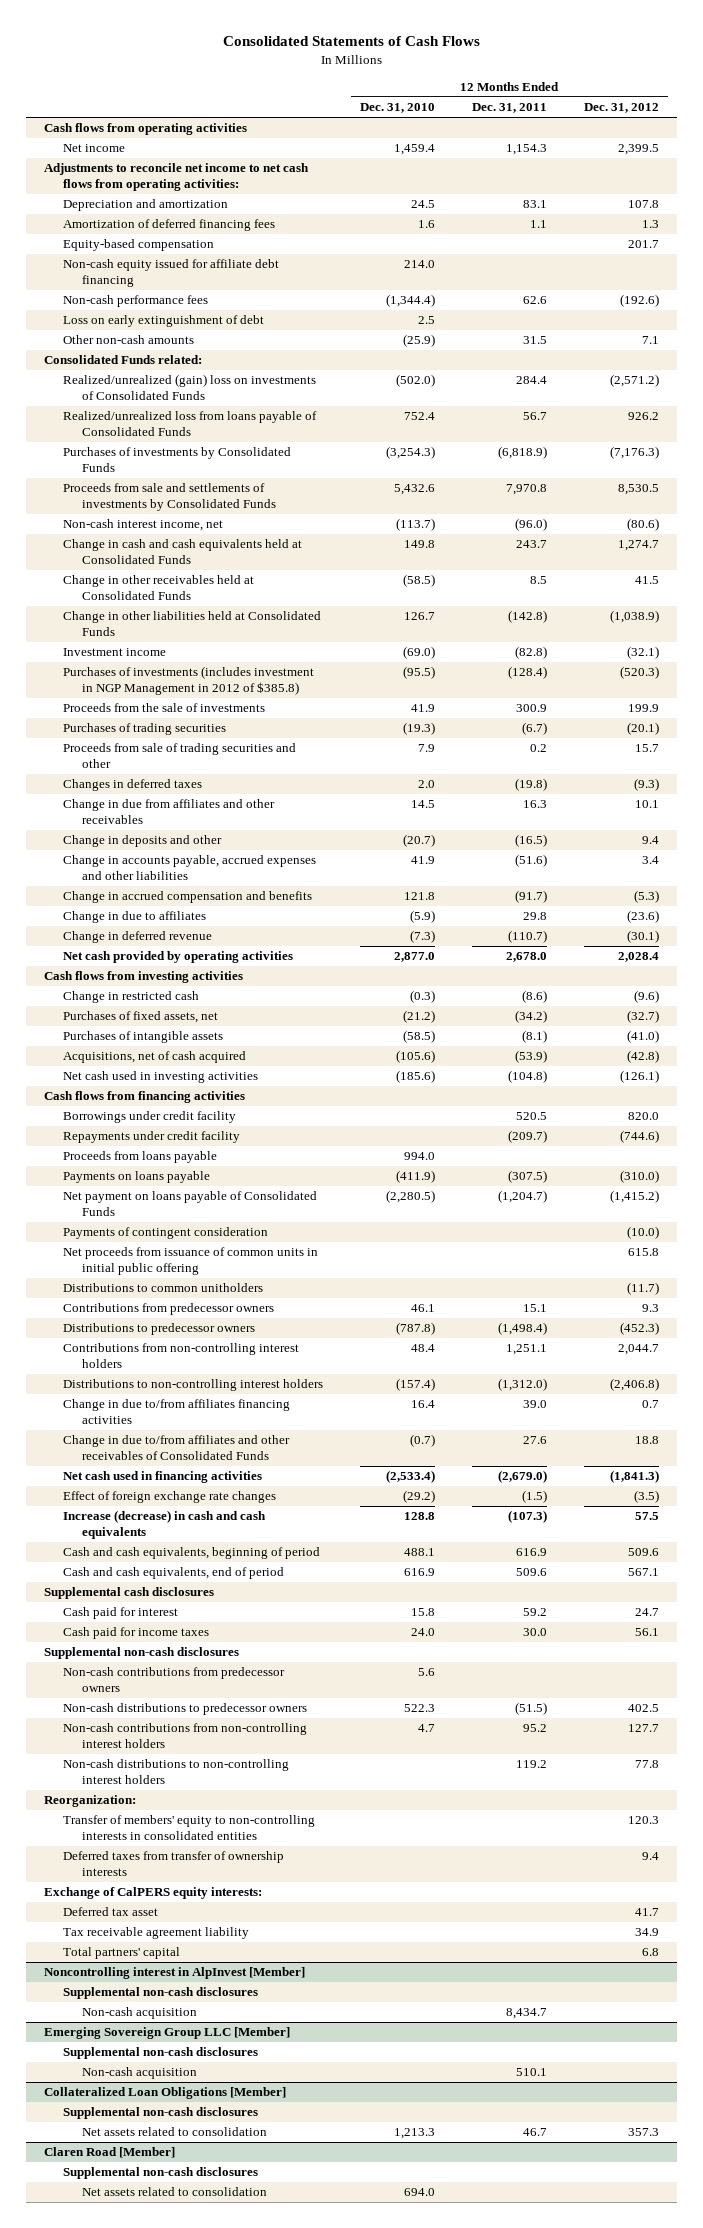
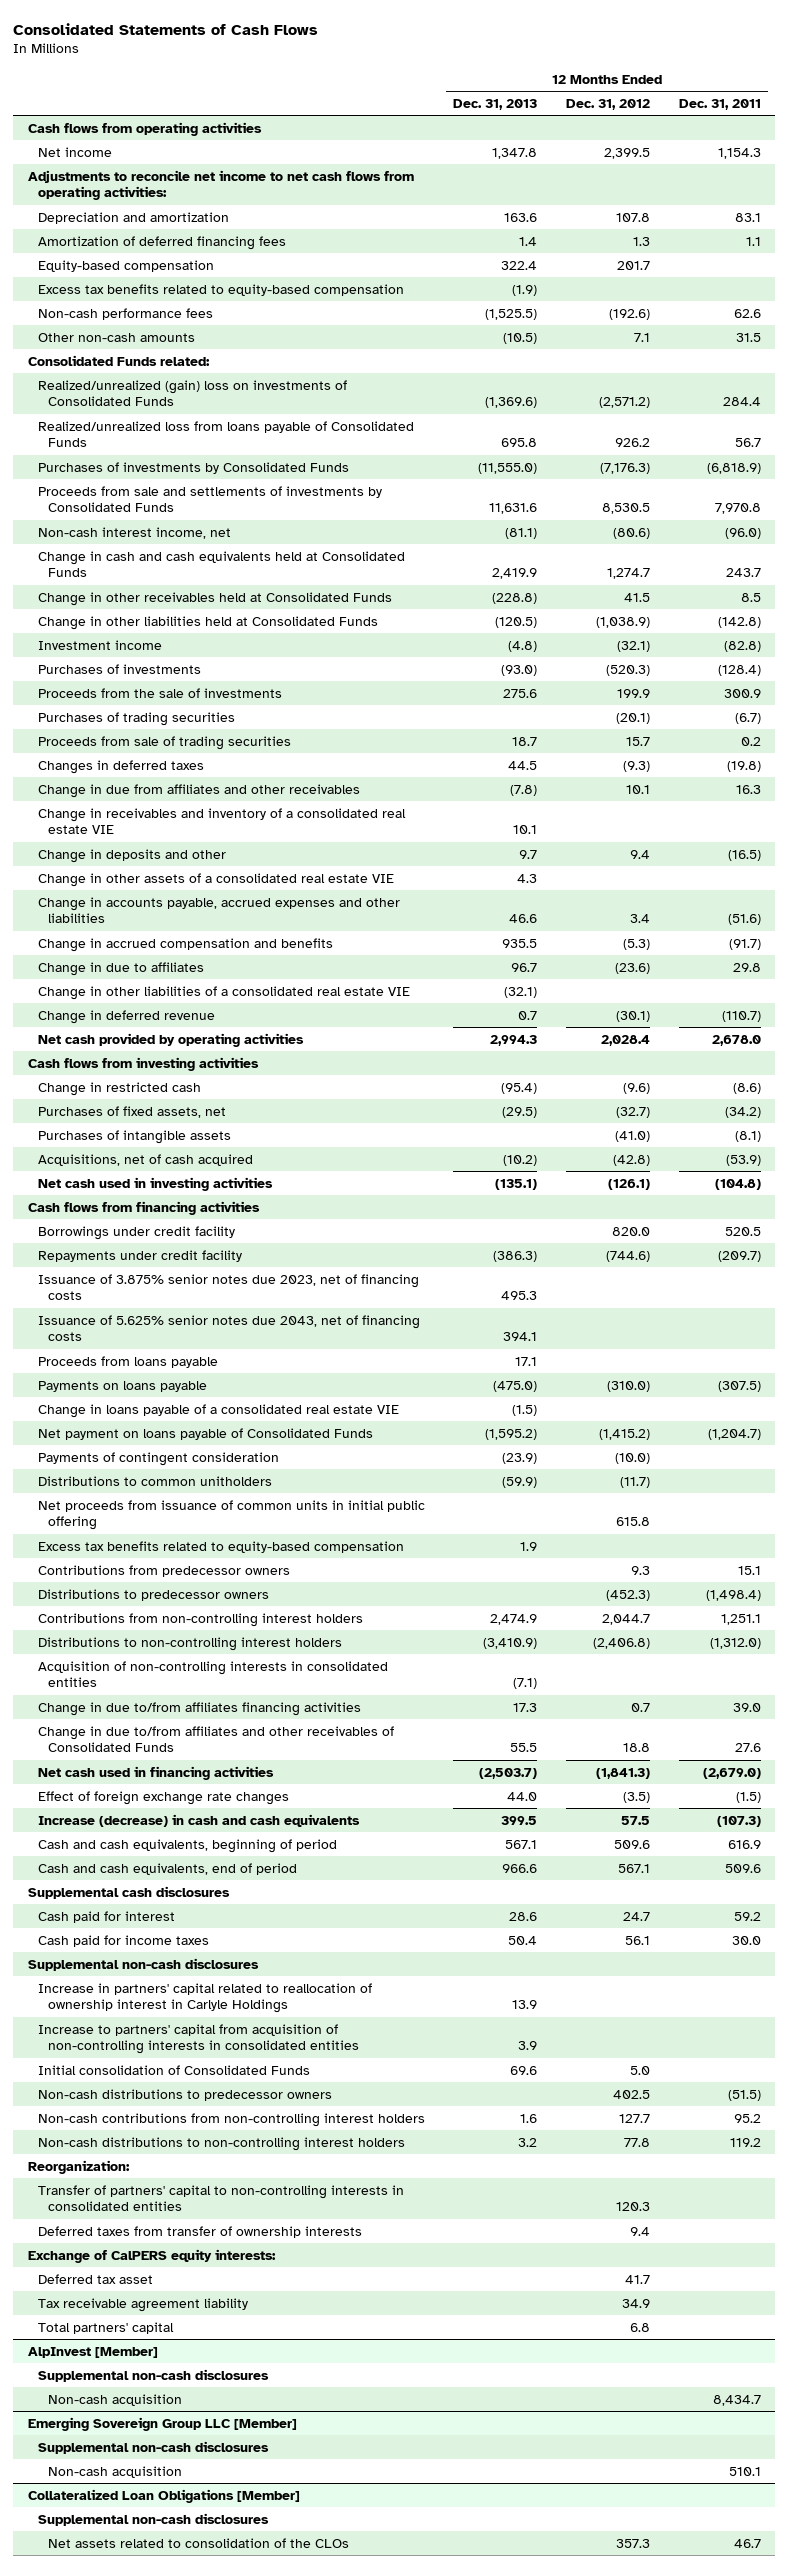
[359,103,435,114] Dec. 31, 2010 -> none
none -> [453,99,538,111] Dec. 31, 2013
[63,259,280,288] Non-cash equity issued for affiliate debt financing -> none
none -> [37,283,404,296] Excess tax benefits related to equity-based compensation
[63,315,265,328] Loss on early extinguishment of debt -> none
[63,666,315,696] Purchases of investments (includes investment in NGP Management in 2012 of $385.8) -> [37,663,201,674] Purchases of investments
[63,743,297,769] Proceeds from sale of trading securities and other -> [37,735,291,750] Proceeds from sale of trading securities
none -> [37,807,406,835] Change in receivables and inventory of a consolidated real estate VIE
none -> [37,872,394,887] Change in other assets of a consolidated real estate VIE
none -> [37,985,410,1000] Change in other liabilities of a consolidated real estate VIE
none -> [37,1273,419,1301] Issuance of 3.875% senior notes due 2023, net of financing costs
none -> [37,1314,420,1342] Issuance of 5.625% senior notes due 2043, net of financing costs
none -> [37,1403,399,1418] Change in loans payable of a consolidated real estate VIE
[63,1247,319,1276] Net proceeds from issuance of common units in initial public offering -> [37,1499,425,1531] Net proceeds from issuance of common units in initial public offering
none -> [37,1540,404,1553] Excess tax benefits related to equity-based compensation
none -> [37,1660,388,1688] Acquisition of non-controlling interests in consolidated entities
[63,1667,286,1693] Non-cash contributions from predecessor owners -> none
none -> [37,1982,372,2014] Increase in partners' capital related to reallocation of ownership interest in Carlyle Holdings
none -> [37,2023,359,2055] Increase to partners' capital from acquisition of non-controlling interests in consolidated entities
none -> [37,2064,310,2075] Initial consolidation of Consolidated Funds
[63,1815,316,1841] Transfer of members' equity to non-controlling interests in consolidated entities -> [37,2184,404,2212] Transfer of partners' capital to non-controlling interests in consolidated entities
[44,1967,306,1980] Noncontrolling interest in AlpInvest [Member] -> none
none -> [27,2346,158,2358] AlpInvest [Member]
[44,2147,176,2159] Claren Road [Member] -> none
[63,2167,259,2180] Supplemental non-cash disclosures -> none
[81,2187,267,2197] Net assets related to consolidation -> none
[81,2127,267,2137] Net assets related to consolidation -> [47,2537,349,2548] Net assets related to consolidation of the CLOs

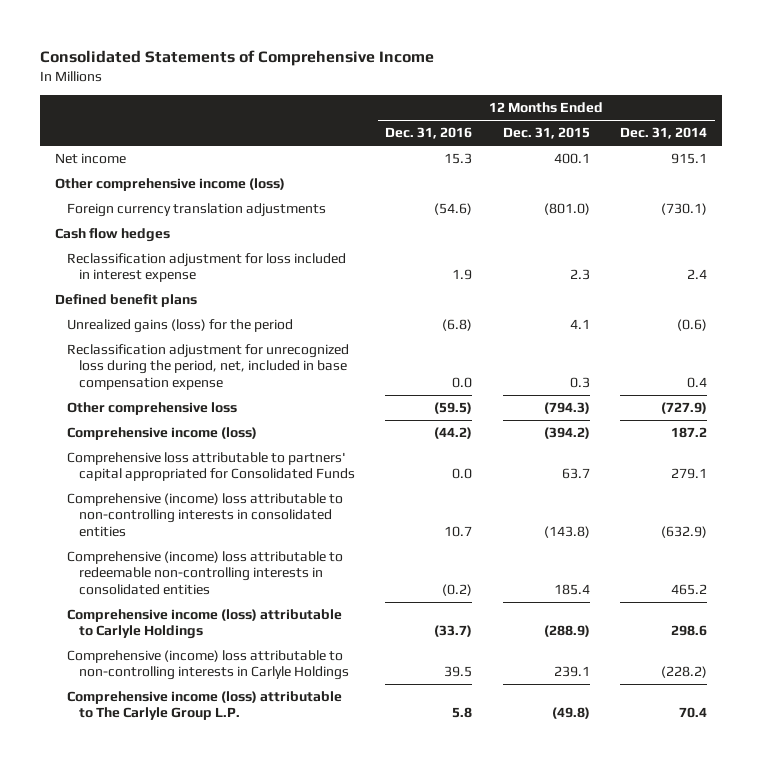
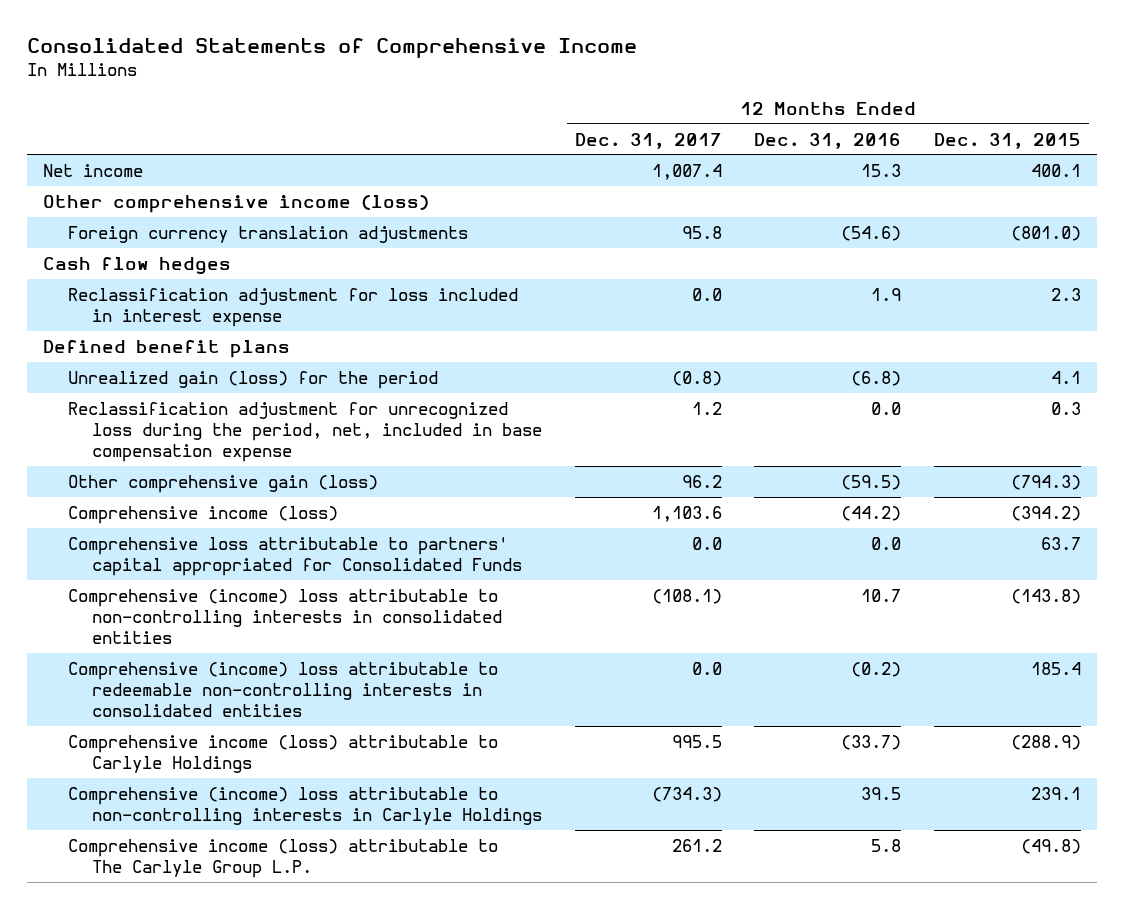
[619,127,707,140] Dec. 31, 2014 -> none
none -> [574,132,722,149] Dec. 31, 2017
[67,319,294,334] Unrealized gains (loss) for the period -> [67,370,438,389] Unrealized gain (loss) for the period
[67,402,238,416] Other comprehensive loss -> [67,474,378,493] Other comprehensive gain (loss)

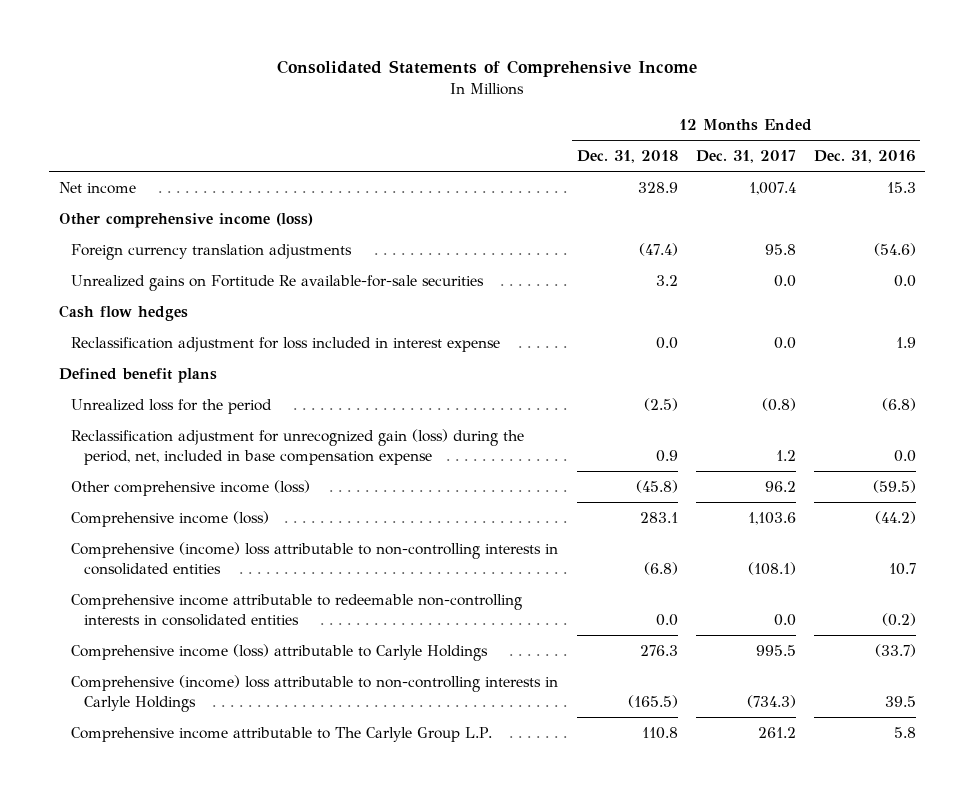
[933,132,1081,149] Dec. 31, 2015 -> none
none -> [576,150,678,164] Dec. 31, 2018
none -> [71,274,485,291] Unrealized gains on Fortitude Re available-for-sale securities
[67,370,438,389] Unrealized gain (loss) for the period -> [71,398,273,414] Unrealized loss for the period
[67,401,543,462] Reclassification adjustment for unrecognized loss during the period, net, included in base compensation expense -> [71,428,525,465] Reclassification adjustment for unrecognized gain (loss) during the period, net, included in base compensation expense
[67,474,378,493] Other comprehensive gain (loss) -> [71,479,311,496] Other comprehensive income (loss)
[67,536,523,576] Comprehensive loss attributable to partners' capital appropriated for Consolidated Funds -> none
[67,661,498,717] Comprehensive (income) loss attributable to redeemable non-controlling interests in consolidated entities -> [71,593,523,626] Comprehensive income attributable to redeemable non-controlling interests in consolidated entities
[67,838,498,878] Comprehensive income (loss) attributable to The Carlyle Group L.P. -> [71,726,493,742] Comprehensive income attributable to The Carlyle Group L.P.

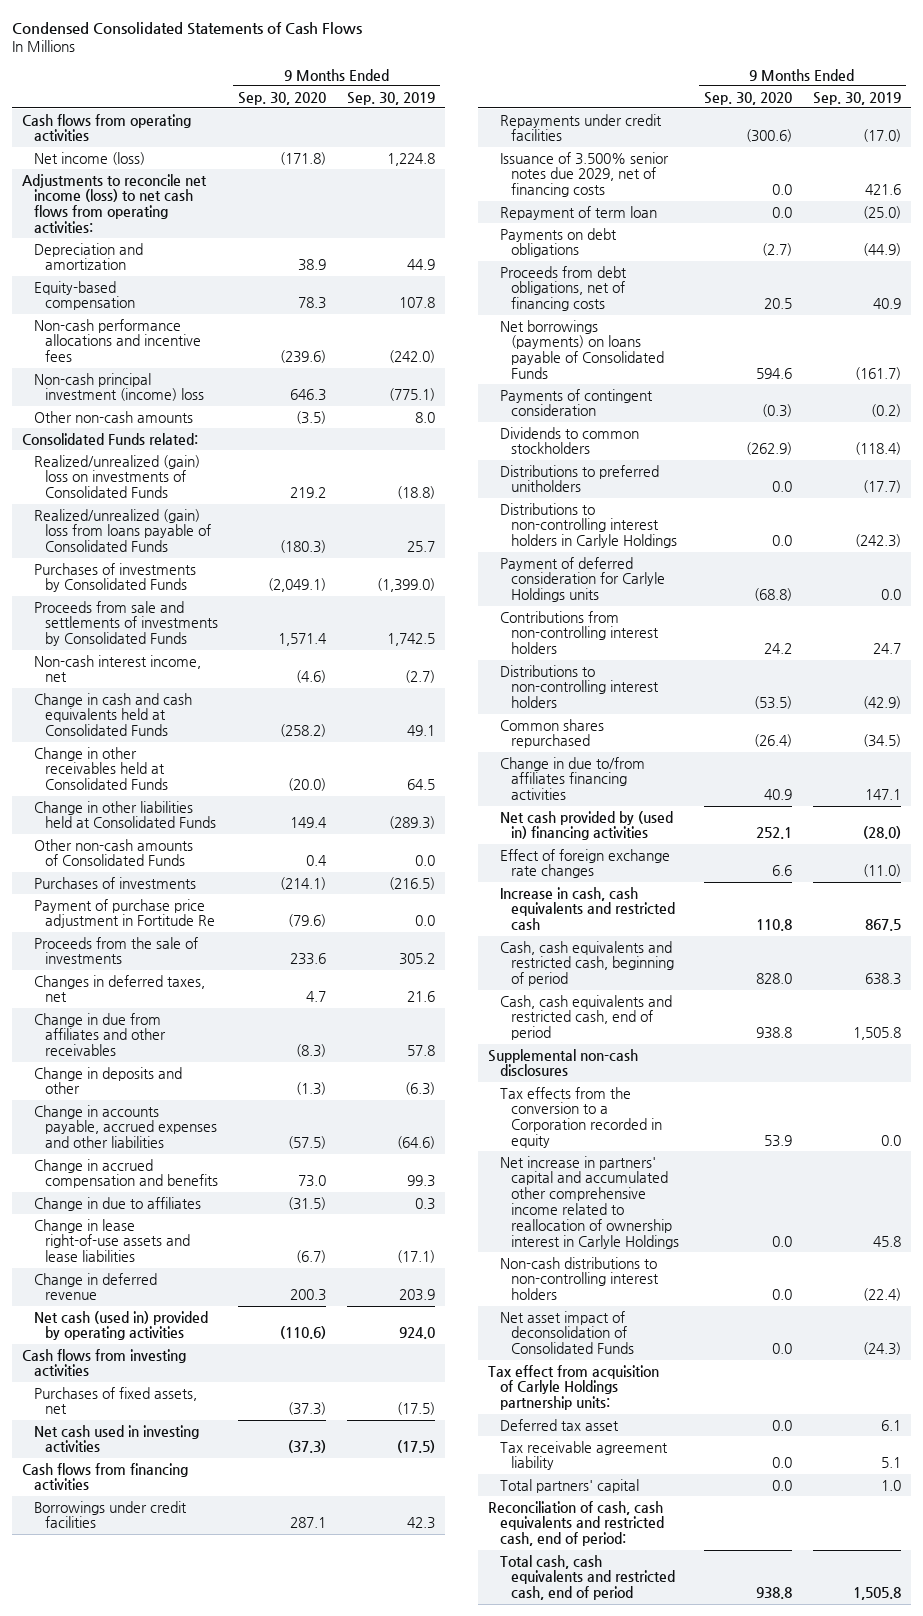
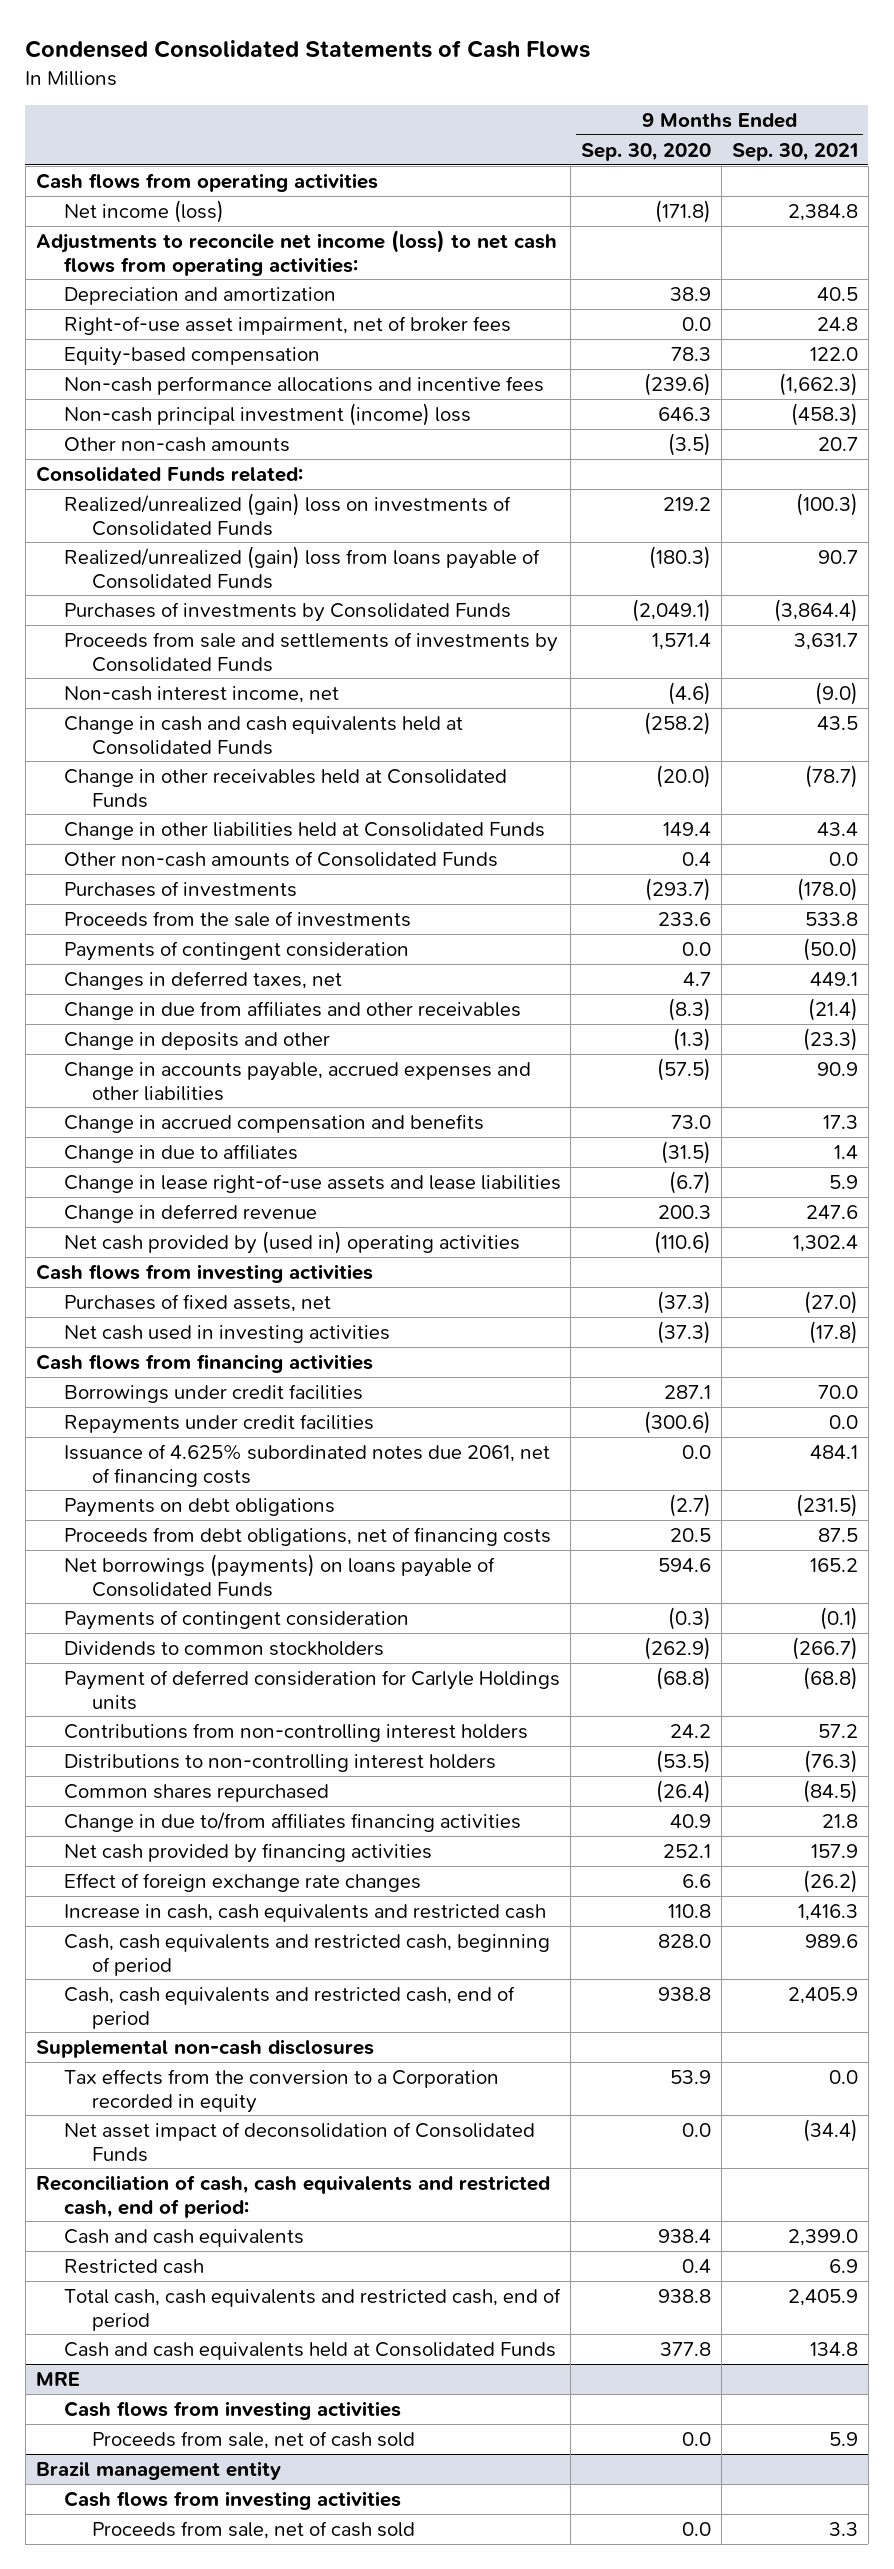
[346,91,435,105] Sep. 30, 2019 -> none
none -> [731,142,858,161] Sep. 30, 2021
none -> [63,315,511,335] Right-of-use asset impairment, net of broker fees
[33,898,215,929] Payment of purchase price adjustment in Fortitude Re -> none
[280,876,327,890] (214.1) -> [645,877,712,901] (293.7)
none -> [63,940,409,961] Payments of contingent consideration
[33,1310,208,1341] Net cash (used in) provided by operating activities -> [63,1230,520,1254] Net cash provided by (used in) operating activities
[499,151,669,198] Issuance of 3.500% senior notes due 2029, net of financing costs -> none
[499,205,657,220] Repayment of term loan -> none
none -> [63,1443,550,1487] Issuance of 4.625% subordinated notes due 2061, net of financing costs
[499,464,659,493] Distributions to preferred unitholders -> none
[499,502,677,549] Distributions to non-controlling interest holders in Carlyle Holdings -> none
[499,810,673,841] Net cash provided by (used in) financing activities -> [63,1842,432,1863] Net cash provided by financing activities
[499,1155,679,1249] Net increase in partners' capital and accumulated other comprehensive income related to reallocation of ownership interest in Carlyle Holdings -> none
[499,1256,659,1301] Non-cash distributions to non-controlling interest holders -> none
[488,1364,660,1411] Tax effect from acquisition of Carlyle Holdings partnership units: -> none
[499,1418,619,1431] Deferred tax asset -> none
[499,1440,668,1471] Tax receivable agreement liability -> none
[499,1478,639,1493] Total partners' capital -> none
none -> [63,2228,304,2247] Cash and cash equivalents
none -> [63,2258,204,2274] Restricted cash
none -> [63,2341,556,2360] Cash and cash equivalents held at Consolidated Funds
none -> [35,2371,80,2386] MRE
none -> [63,2400,401,2420] Cash flows from investing activities
none -> [91,2430,415,2449] Proceeds from sale, net of cash sold
none -> [35,2460,281,2480] Brazil management entity
none -> [63,2490,401,2510] Cash flows from investing activities
none -> [91,2520,415,2539] Proceeds from sale, net of cash sold

